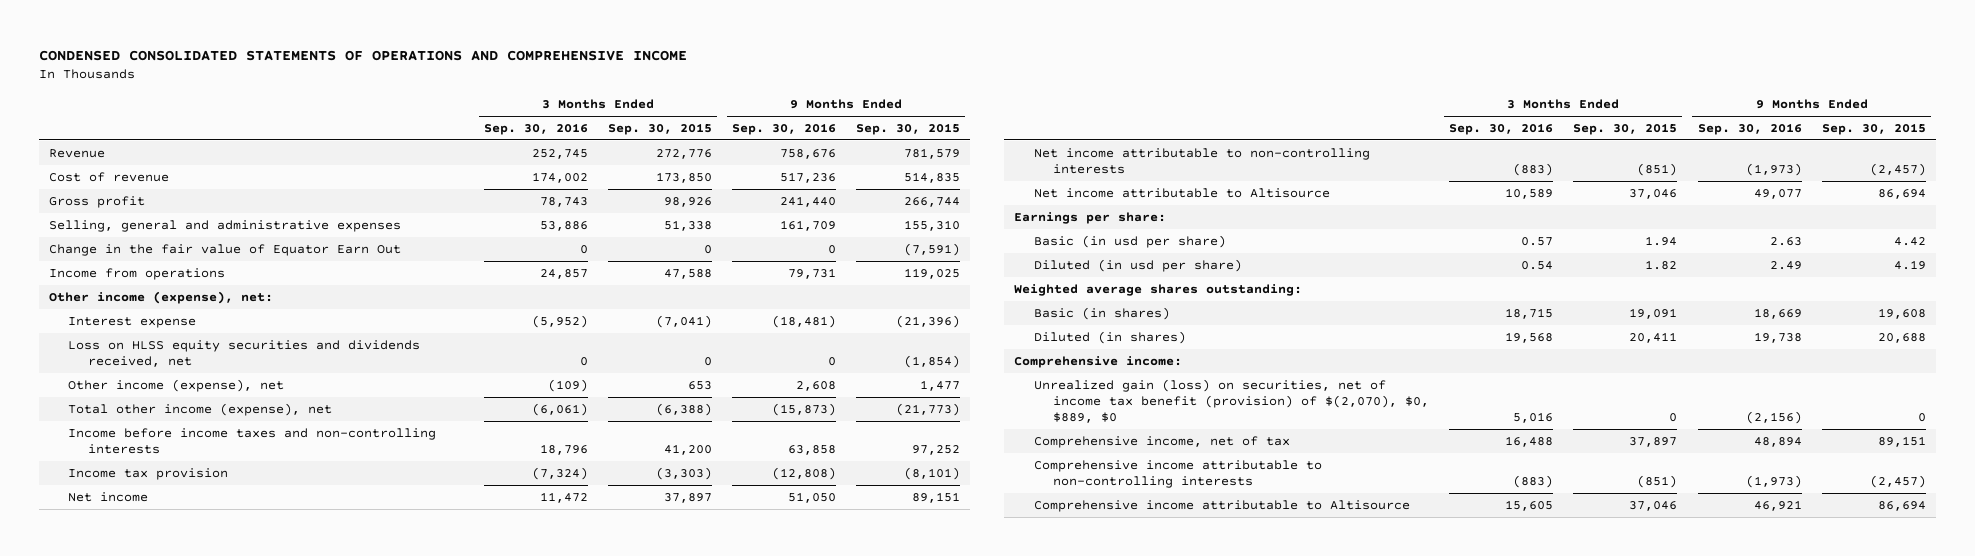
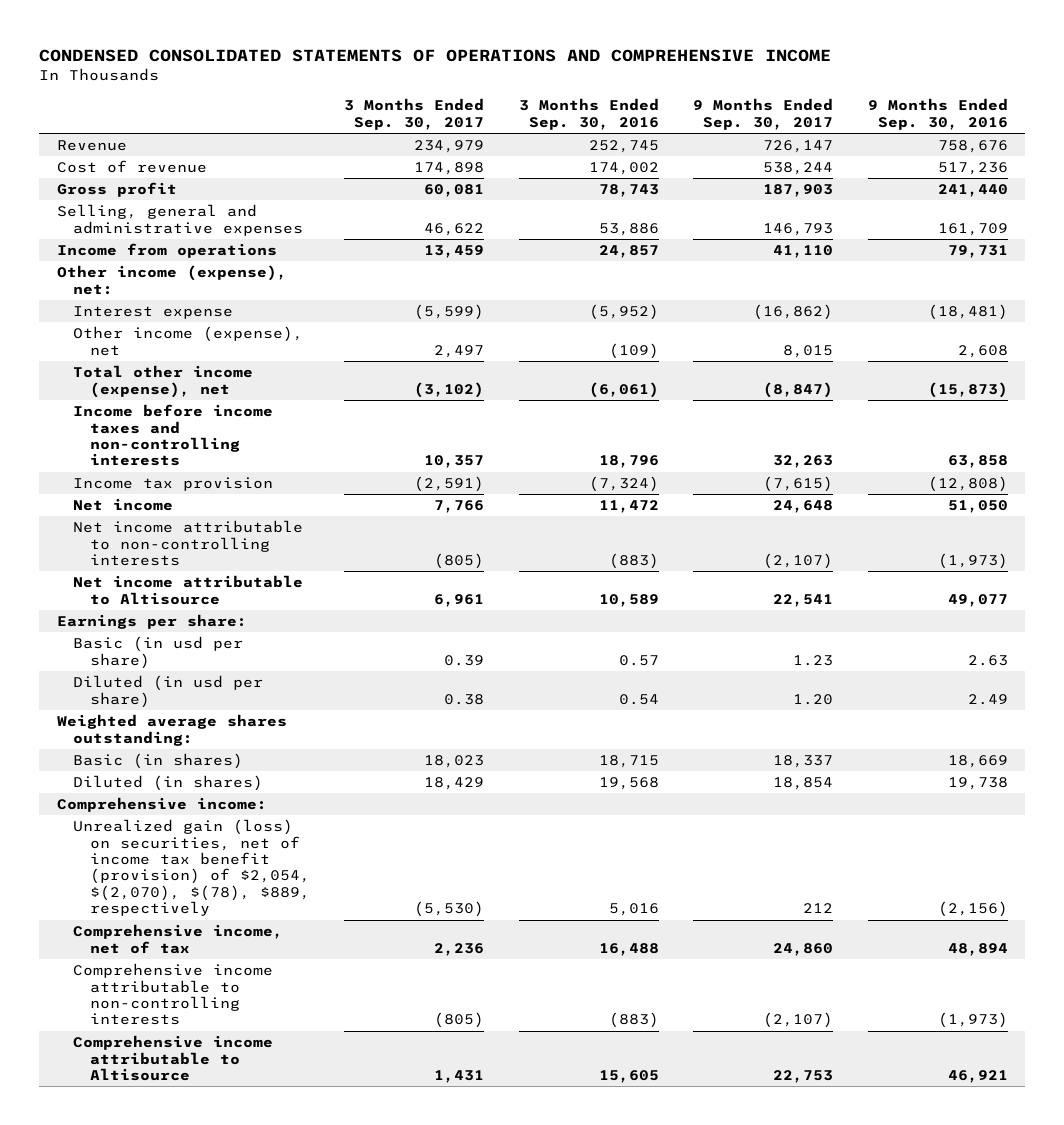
[608,122,713,135] Sep. 30, 2015 -> none
[856,122,961,135] Sep. 30, 2015 -> none
none -> [344,98,485,130] 3 Months Ended Sep. 30, 2017
none -> [693,98,834,130] 9 Months Ended Sep. 30, 2017
[49,243,402,256] Change in the fair value of Equator Earn Out -> none
[68,339,421,367] Loss on HLSS equity securities and dividends received, net -> none
[1033,378,1430,423] Unrealized gain (loss) on securities, net of income tax benefit (provision) of $(2,070), $0, $889, $0 -> [73,819,310,917] Unrealized gain (loss) on securities, net of income tax benefit (provision) of $2,054, $(2,070), $(78), $889, respectively

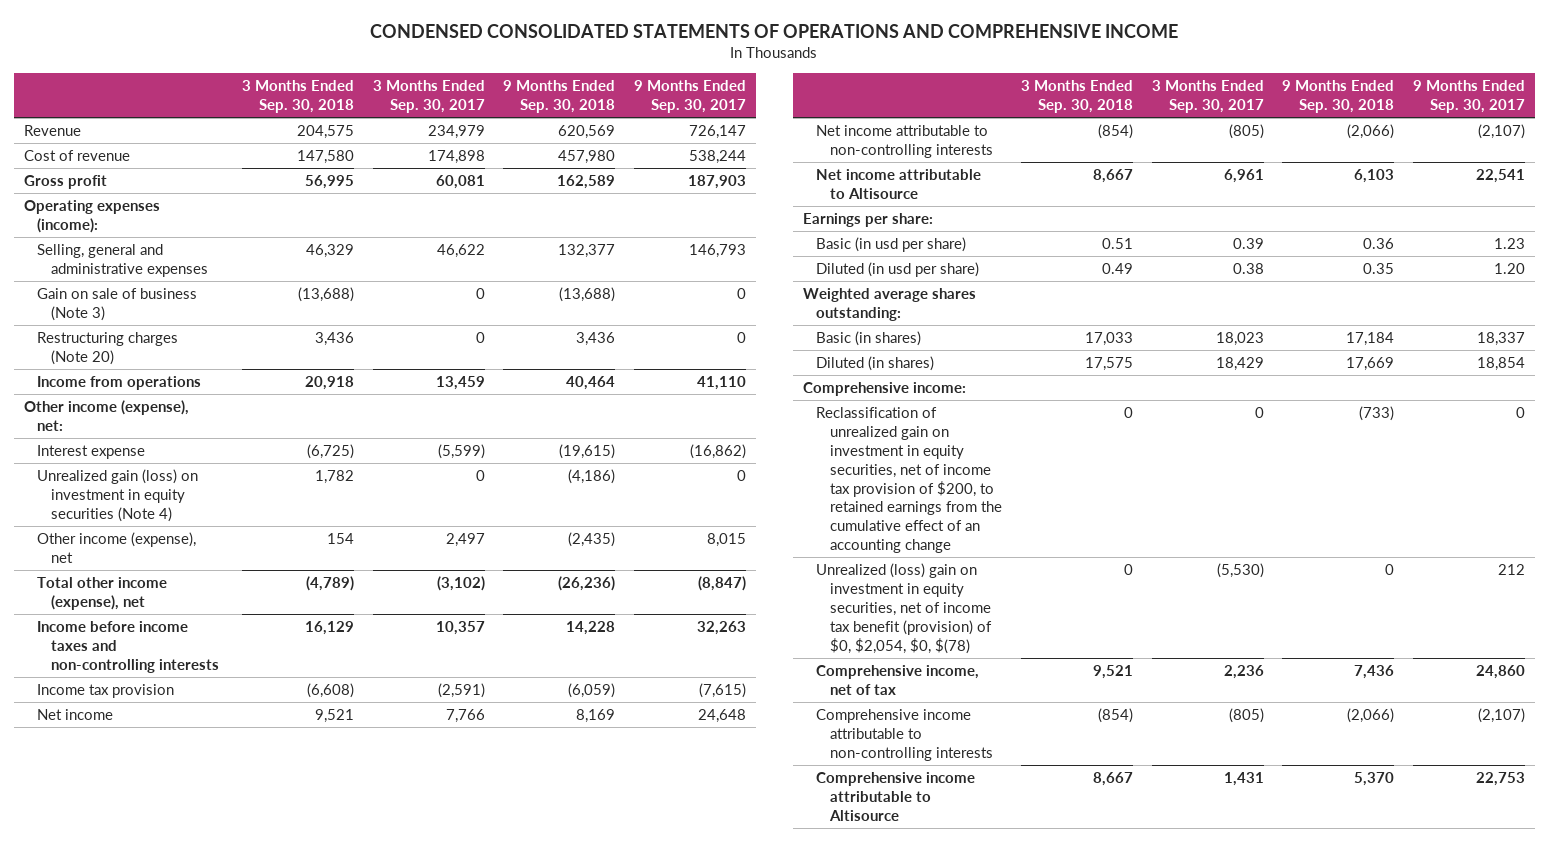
[518,98,659,130] 3 Months Ended Sep. 30, 2016 -> none
[867,98,1008,130] 9 Months Ended Sep. 30, 2016 -> none
none -> [241,79,354,113] 3 Months Ended Sep. 30, 2018
none -> [503,79,616,113] 9 Months Ended Sep. 30, 2018
none -> [23,200,160,233] Operating expenses (income):
none -> [37,288,198,321] Gain on sale of business (Note 3)
none -> [37,332,179,365] Restructuring charges (Note 20)
none -> [37,469,199,522] Unrealized gain (loss) on investment in equity securities (Note 4)
none -> [816,407,1002,554] Reclassification of unrealized gain on investment in equity securities, net of income tax provision of $200, to retained earnings from the cumulative effect of an accounting change
[73,819,310,917] Unrealized gain (loss) on securities, net of income tax benefit (provision) of $2,054, $(2,070), $(78), $889, respectively -> [816,563,992,654] Unrealized (loss) gain on investment in equity securities, net of income tax benefit (provision) of $0, $2,054, $0, $(78)

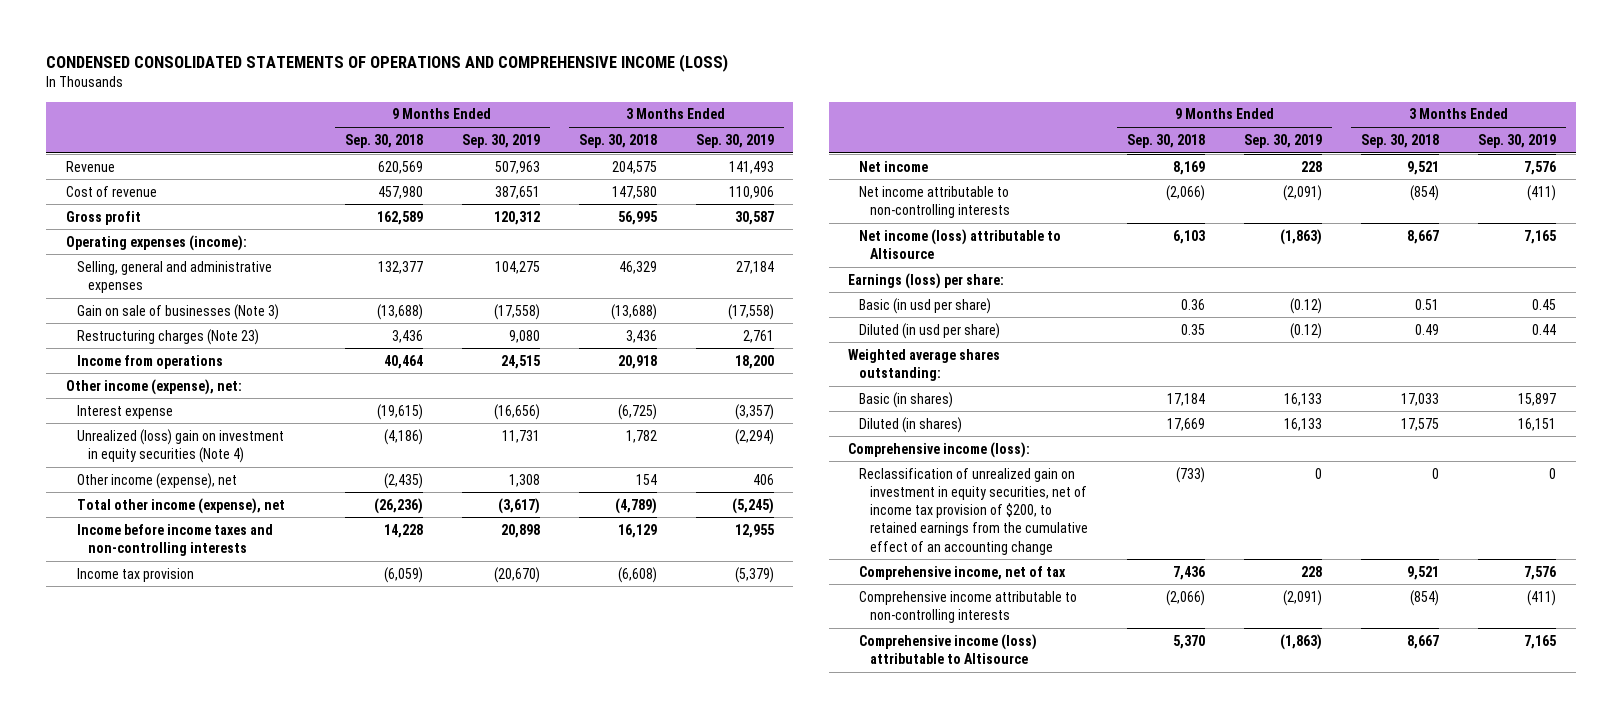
[370,23,1179,38] CONDENSED CONSOLIDATED STATEMENTS OF OPERATIONS AND COMPREHENSIVE INCOME -> [46,54,729,73] CONDENSED CONSOLIDATED STATEMENTS OF OPERATIONS AND COMPREHENSIVE INCOME (LOSS)
[372,79,485,113] 3 Months Ended Sep. 30, 2017 -> none
[634,79,747,113] 9 Months Ended Sep. 30, 2017 -> none
none -> [461,133,540,148] Sep. 30, 2019
none -> [695,133,774,148] Sep. 30, 2019
[37,288,198,321] Gain on sale of business (Note 3) -> [76,303,279,320] Gain on sale of businesses (Note 3)
[37,332,179,365] Restructuring charges (Note 20) -> [76,328,259,345] Restructuring charges (Note 23)
[37,469,199,522] Unrealized gain (loss) on investment in equity securities (Note 4) -> [76,428,284,463] Unrealized (loss) gain on investment in equity securities (Note 4)
[816,169,982,199] Net income attributable to Altisource -> [859,228,1062,259] Net income (loss) attributable to Altisource
[802,213,933,228] Earnings per share: -> [848,272,1005,289] Earnings (loss) per share:
[802,382,966,397] Comprehensive income: -> [848,441,1031,458] Comprehensive income (loss):
[816,563,992,654] Unrealized (loss) gain on investment in equity securities, net of income tax benefit (provision) of $0, $2,054, $0, $(78) -> none
[816,772,976,821] Comprehensive income attributable to Altisource -> [859,633,1038,664] Comprehensive income (loss) attributable to Altisource

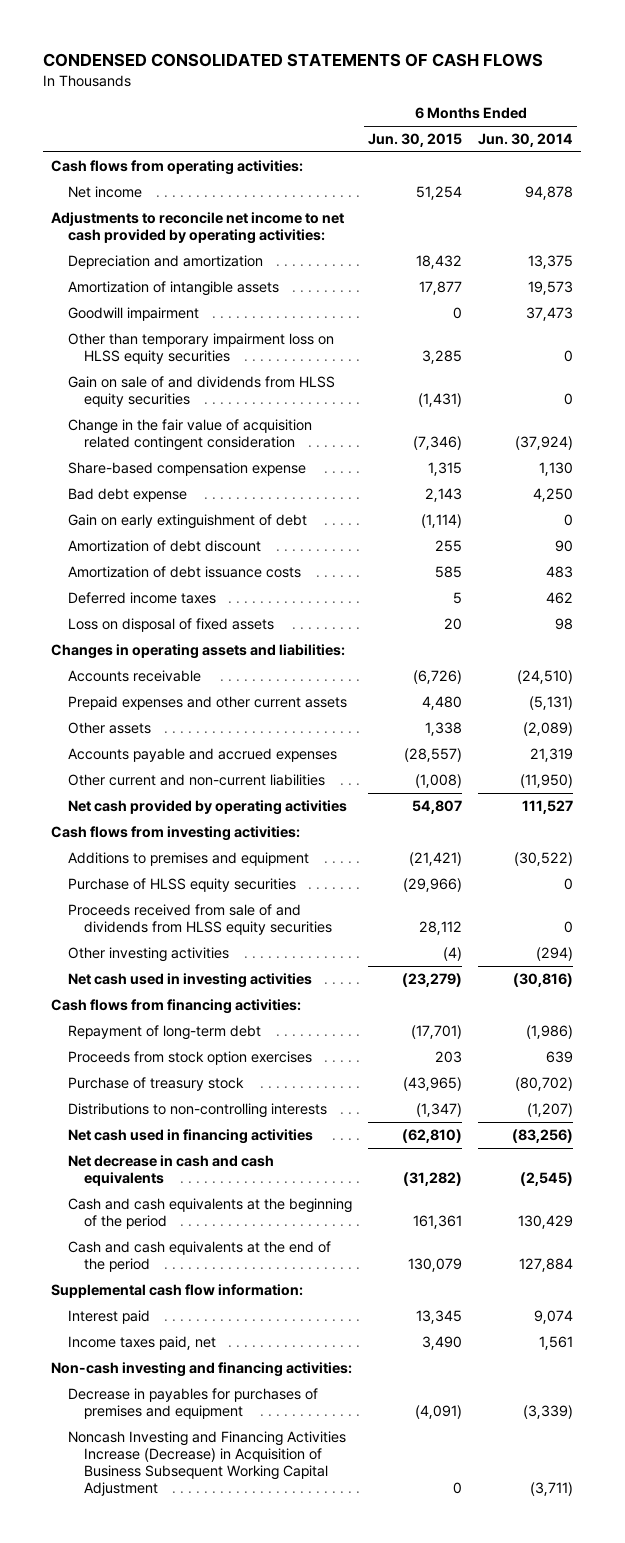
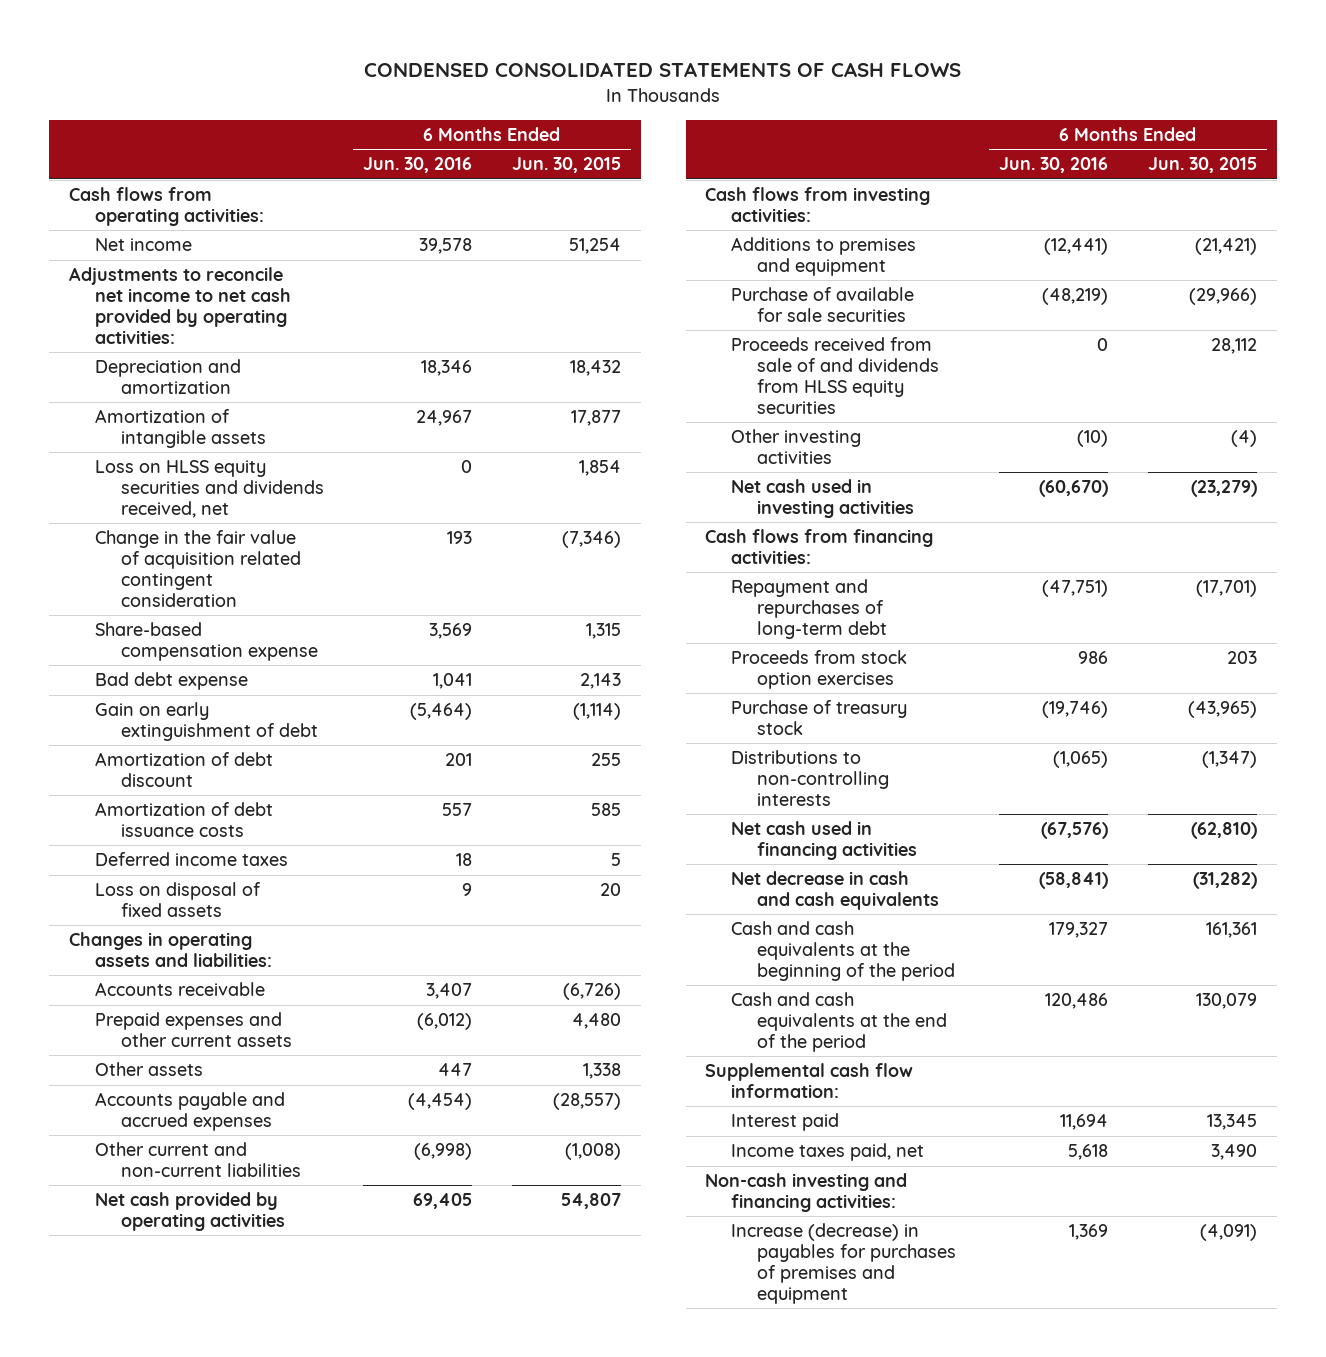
[478,133,574,148] Jun. 30, 2014 -> none
none -> [363,157,473,174] Jun. 30, 2016
[67,307,199,322] Goodwill impairment -> none
[67,333,334,364] Other than temporary impairment loss on HLSS equity securities -> none
[67,376,335,407] Gain on sale of and dividends from HLSS equity securities -> [94,460,324,518] Loss on HLSS equity securities and dividends received, net
[418,392,463,407] (1,431) -> [578,460,621,477] 1,854
[67,878,296,893] Purchase of HLSS equity securities -> [731,287,915,322] Purchase of available for sale securities
[67,1025,261,1041] Repayment of long-term debt -> [731,579,887,639] Repayment and repurchases of long-term debt
[67,1431,346,1496] Noncash Investing and Financing Activities Increase (Decrease) in Acquisition of Business Subsequent Working Capital Adjustment -> none
[67,1388,318,1419] Decrease in payables for purchases of premises and equipment -> [731,1223,956,1304] Increase (decrease) in payables for purchases of premises and equipment

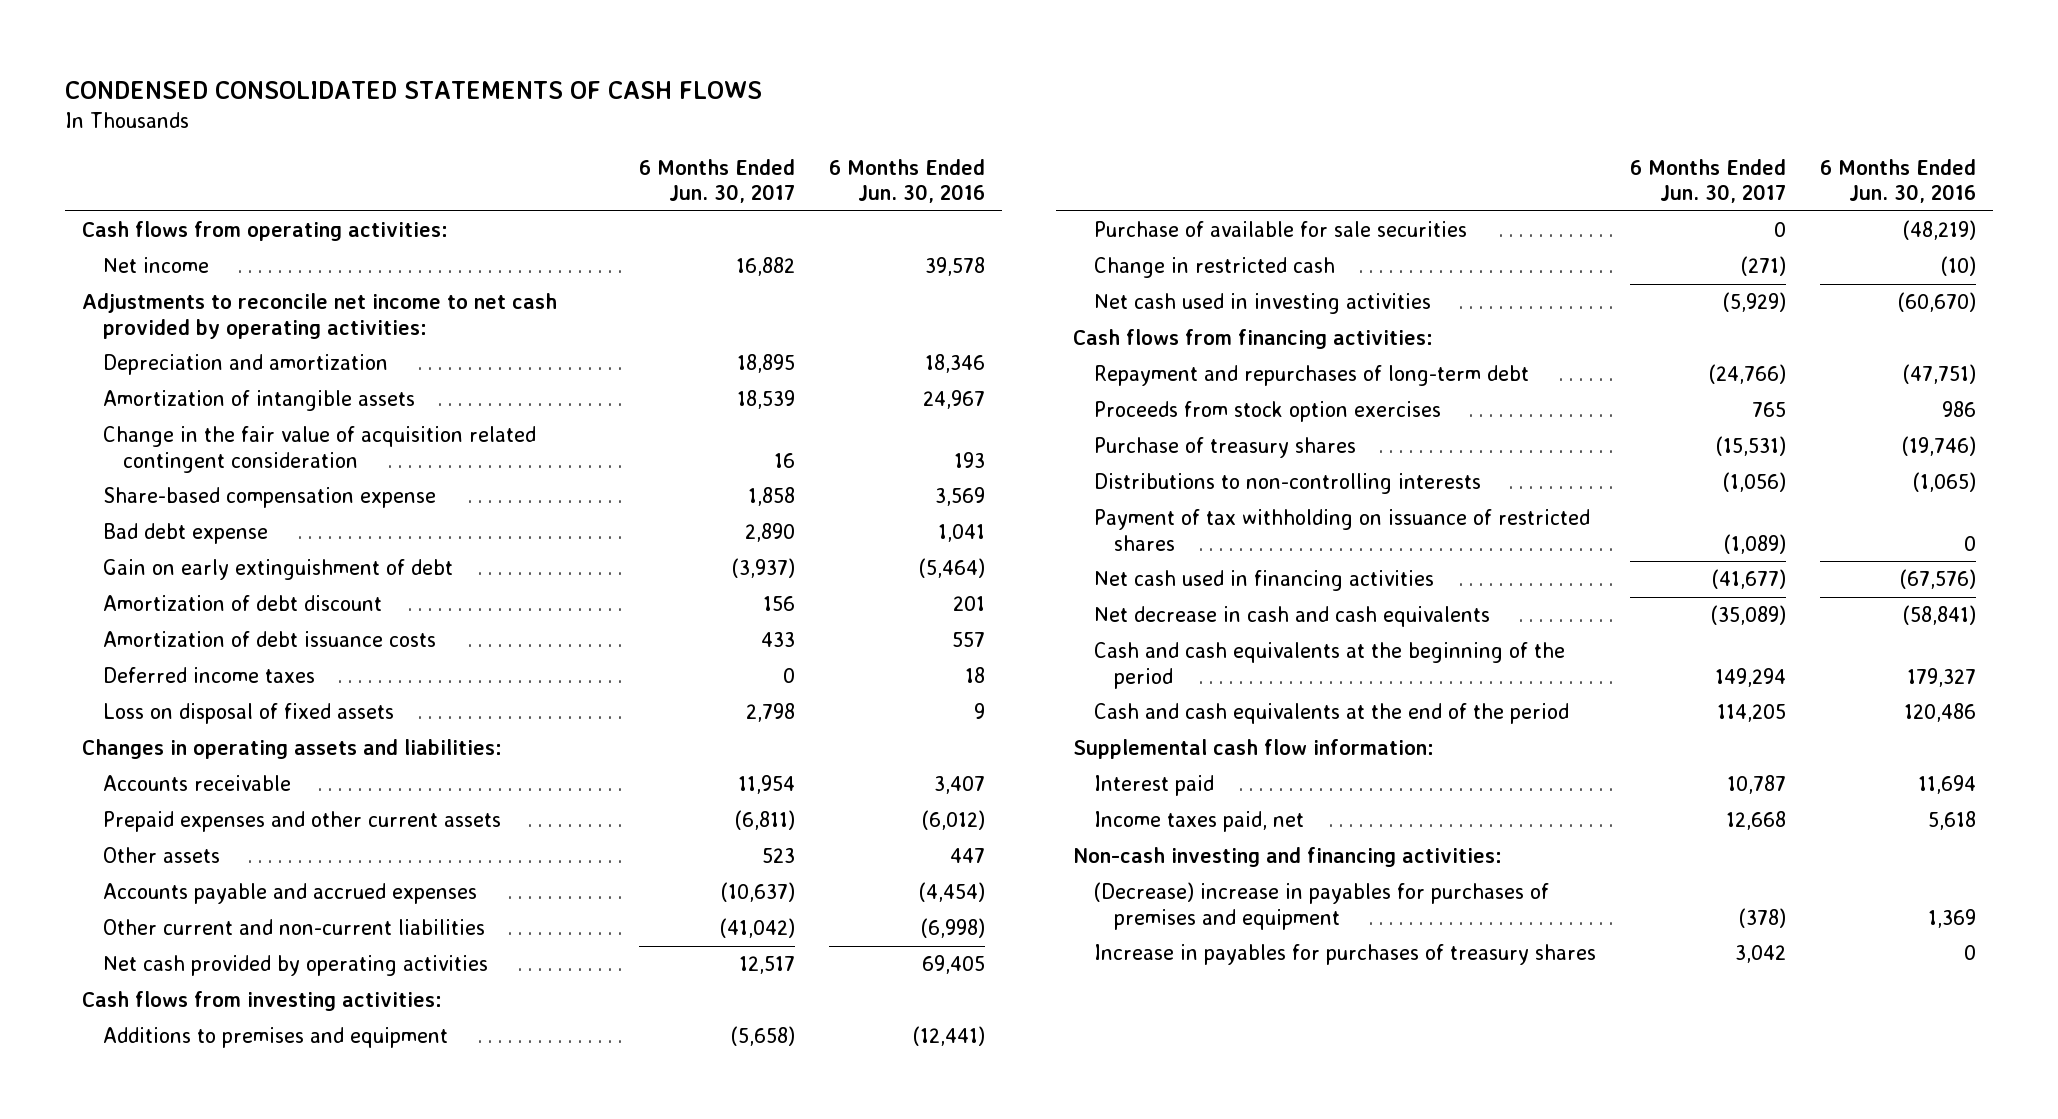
[511,157,621,174] Jun. 30, 2015 -> none
none -> [638,158,795,204] 6 Months Ended Jun. 30, 2017
[94,460,324,518] Loss on HLSS equity securities and dividends received, net -> none
[731,337,939,414] Proceeds received from sale of and dividends from HLSS equity securities -> none
[731,429,862,464] Other investing activities -> none
none -> [1093,257,1335,279] Change in restricted cash
[731,700,908,735] Purchase of treasury stock -> [1093,437,1356,459] Purchase of treasury shares
none -> [1093,509,1590,551] Payment of tax withholding on issuance of restricted shares
[731,1223,956,1304] Increase (decrease) in payables for purchases of premises and equipment -> [1093,882,1549,930] (Decrease) increase in payables for purchases of premises and equipment
none -> [1093,944,1596,966] Increase in payables for purchases of treasury shares

